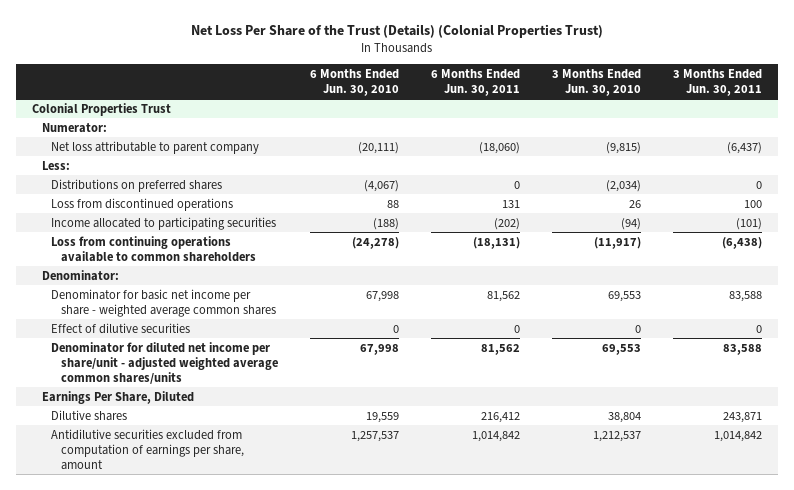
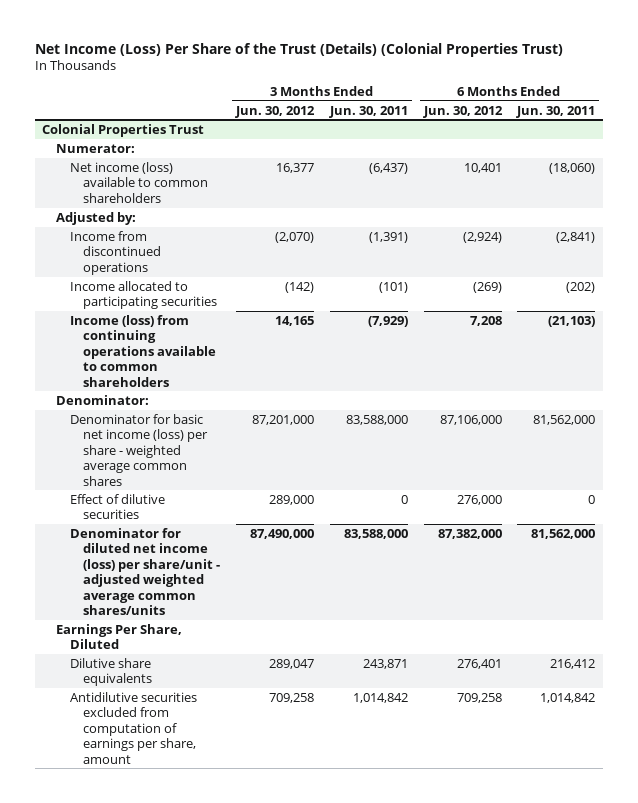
[191,24,604,39] Net Loss Per Share of the Trust (Details) (Colonial Properties Trust) -> [34,42,563,57] Net Income (Loss) Per Share of the Trust (Details) (Colonial Properties Trust)
[310,68,400,96] 6 Months Ended Jun. 30, 2010 -> none
[552,68,642,96] 3 Months Ended Jun. 30, 2010 -> none
none -> [235,105,316,118] Jun. 30, 2012
none -> [422,105,503,118] Jun. 30, 2012
[51,178,223,192] Distributions on preferred shares -> none
[51,140,260,154] Net loss attributable to parent company -> [69,161,209,203] Net income (loss) available to common shareholders
[41,160,70,170] Less: -> [56,211,137,225] Adjusted by:
[51,197,234,211] Loss from discontinued operations -> [69,230,162,275] Income from discontinued operations
[502,199,521,208] 131 -> [556,231,596,243] (2,841)
[744,199,763,208] 100 -> [368,231,408,243] (1,391)
[51,235,257,262] Loss from continuing operations available to common shareholders -> [69,314,217,387] Income (loss) from continuing operations available to common shareholders
[473,236,521,249] (18,131) -> [548,315,596,327] (21,103)
[722,236,763,249] (6,438) -> [367,315,408,327] (7,929)
[51,288,277,317] Denominator for basic net income per share - weighted average common shares -> [69,413,209,486] Denominator for basic net income (loss) per share - weighted average common shares
[487,290,521,302] 81,562 -> [533,414,596,425] 81,562,000
[729,290,763,302] 83,588 -> [345,414,408,425] 83,588,000
[51,341,279,384] Denominator for diluted net income per share/unit - adjusted weighted average common shares/units -> [69,527,221,616] Denominator for diluted net income (loss) per share/unit - adjusted weighted average common shares/units
[481,343,521,355] 81,562 -> [531,528,596,539] 81,562,000
[723,343,763,355] 83,588 -> [343,528,408,539] 83,588,000
[51,409,128,421] Dilutive shares -> [69,657,153,687] Dilutive share equivalents

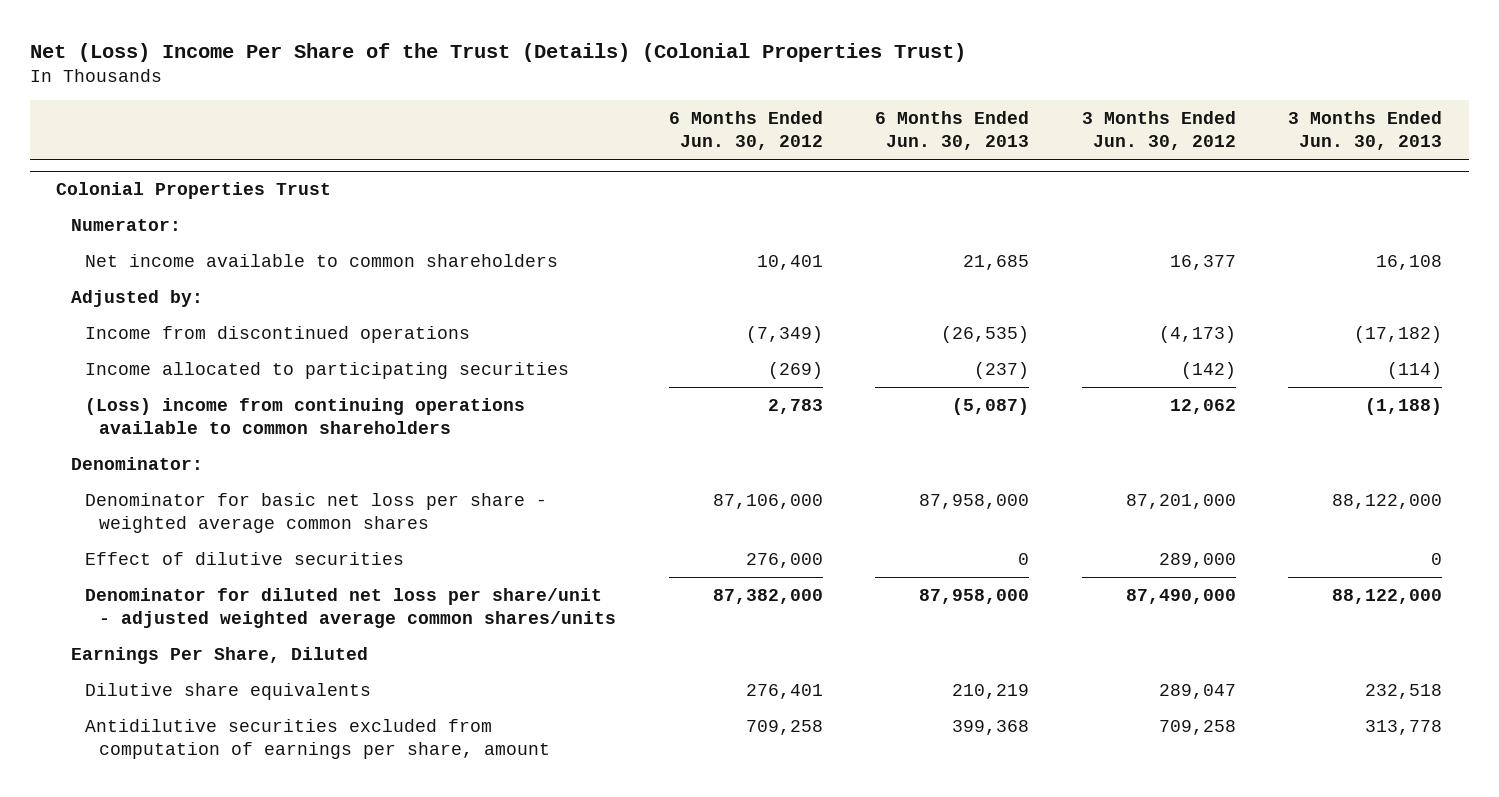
[34,42,563,57] Net Income (Loss) Per Share of the Trust (Details) (Colonial Properties Trust) -> [30,43,967,63] Net (Loss) Income Per Share of the Trust (Details) (Colonial Properties Trust)
[328,105,408,118] Jun. 30, 2011 -> none
[516,105,596,118] Jun. 30, 2011 -> none
none -> [875,111,1030,150] 6 Months Ended Jun. 30, 2013
none -> [1288,111,1443,150] 3 Months Ended Jun. 30, 2013
[69,161,209,203] Net income (loss) available to common shareholders -> [84,253,558,267] Net income available to common shareholders
[275,231,315,243] (2,070) -> [1158,325,1236,343] (4,173)
[462,231,502,243] (2,924) -> [745,325,823,343] (7,349)
[69,314,217,387] Income (loss) from continuing operations available to common shareholders -> [84,397,525,434] (Loss) income from continuing operations available to common shareholders
[275,315,315,326] 14,165 -> [1169,398,1236,414] 12,062
[469,315,502,326] 7,208 -> [767,398,823,414] 2,783
[69,413,209,486] Denominator for basic net income (loss) per share - weighted average common shares -> [84,492,547,533] Denominator for basic net loss per share - weighted average common shares
[69,527,221,616] Denominator for diluted net income (loss) per share/unit - adjusted weighted average common shares/units -> [84,587,617,628] Denominator for diluted net loss per share/unit - adjusted weighted average common shares/units

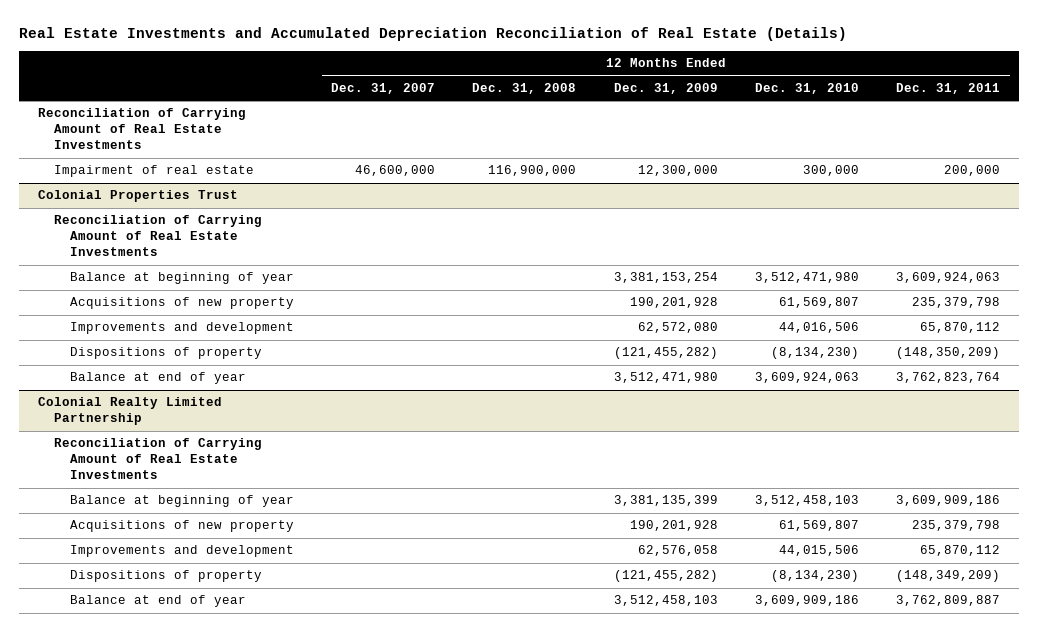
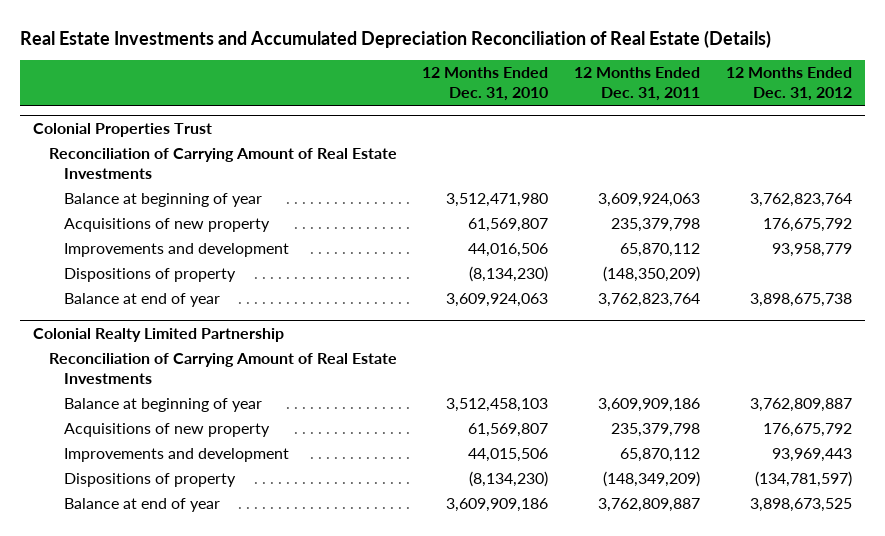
[330,82,435,94] Dec. 31, 2007 -> none
[472,82,577,94] Dec. 31, 2008 -> none
[613,82,718,94] Dec. 31, 2009 -> none
none -> [725,67,852,102] 12 Months Ended Dec. 31, 2012
[37,108,246,150] Reconciliation of Carrying Amount of Real Estate Investments -> none
[53,165,254,178] Impairment of real estate -> none

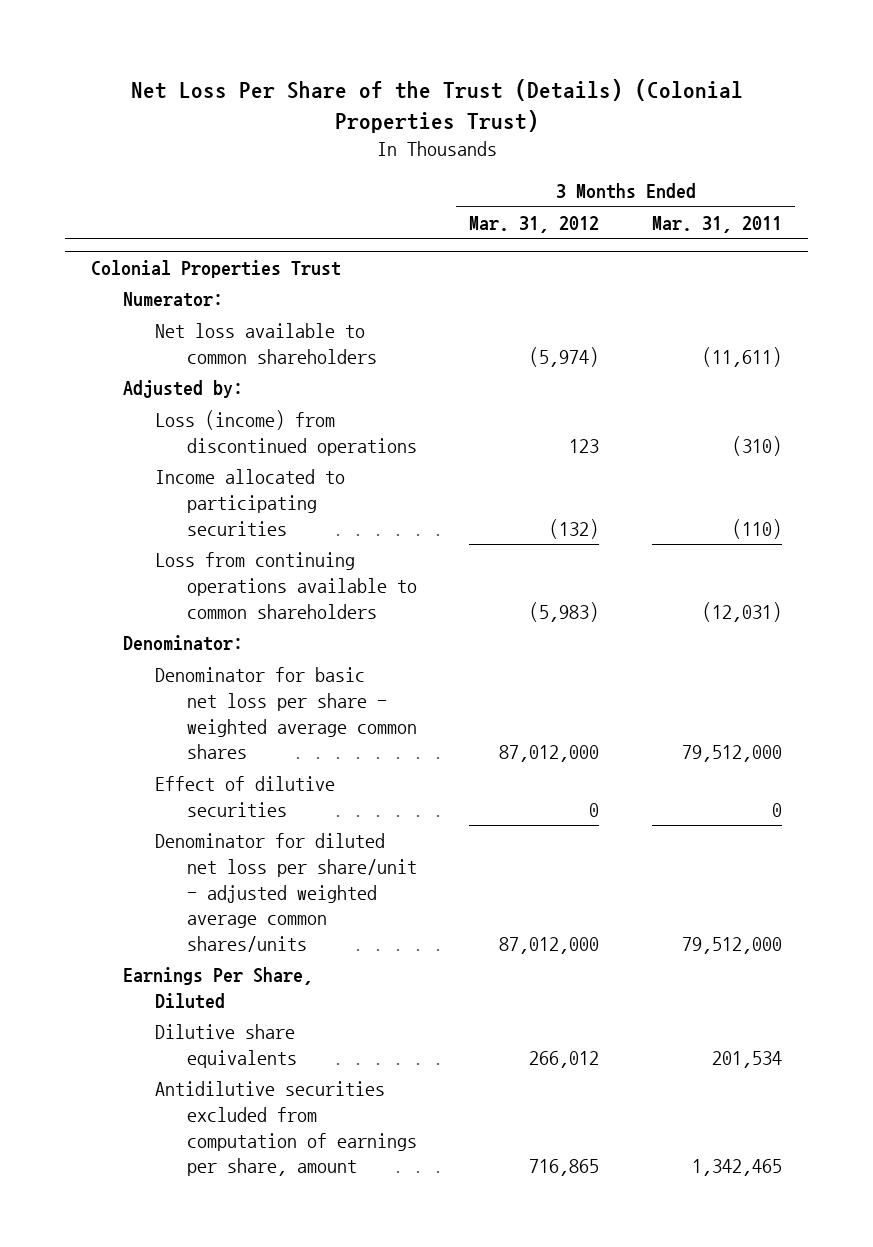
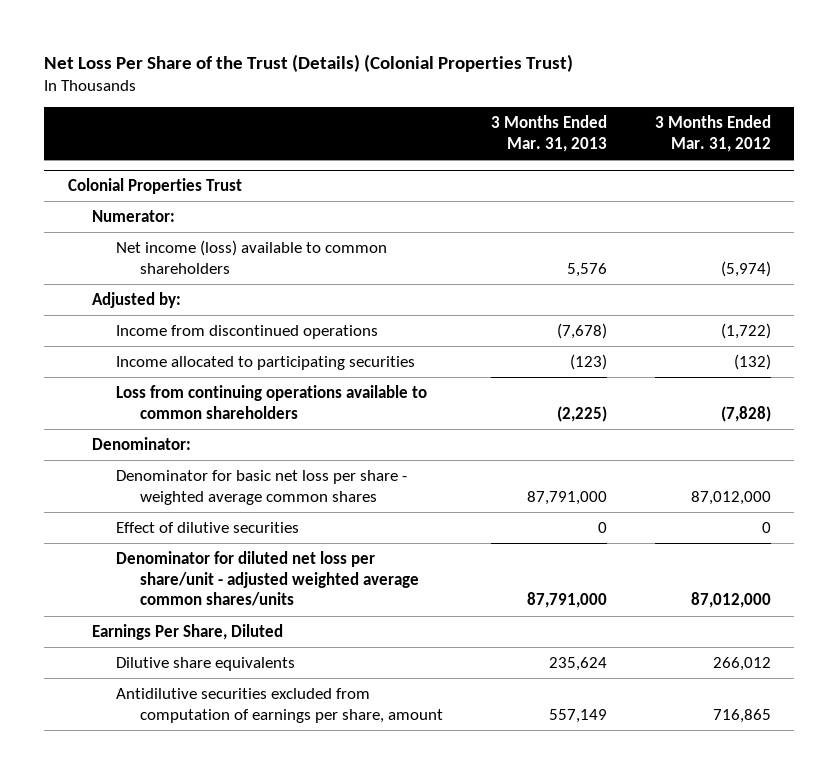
[651,215,782,233] Mar. 31, 2011 -> none
none -> [490,115,607,152] 3 Months Ended Mar. 31, 2013
[155,323,378,364] Net loss available to common shareholders -> [115,239,387,274] Net income (loss) available to common shareholders
[155,410,418,456] Loss (income) from discontinued operations -> [115,324,378,339] Income from discontinued operations
[569,438,600,453] 123 -> [720,322,771,339] (1,722)
[529,601,600,622] (5,983) -> [720,405,771,422] (7,828)

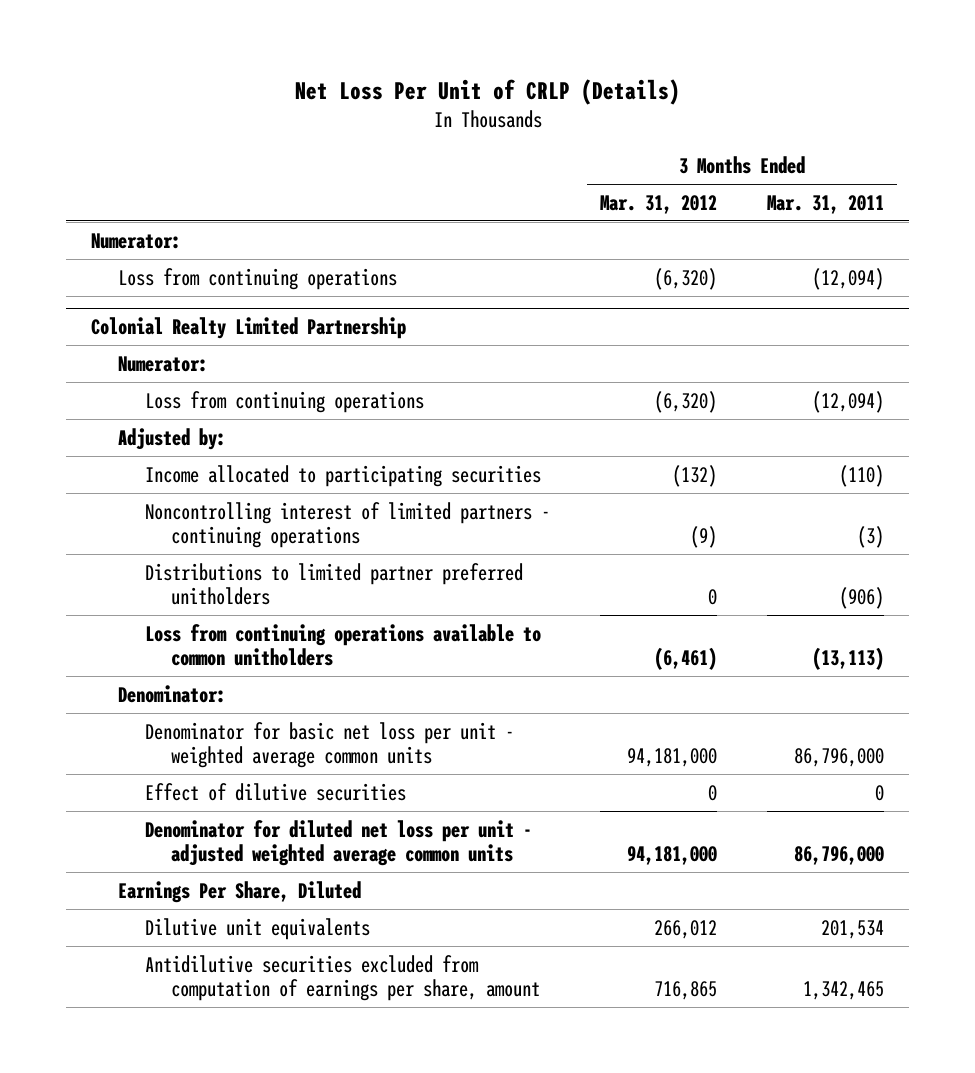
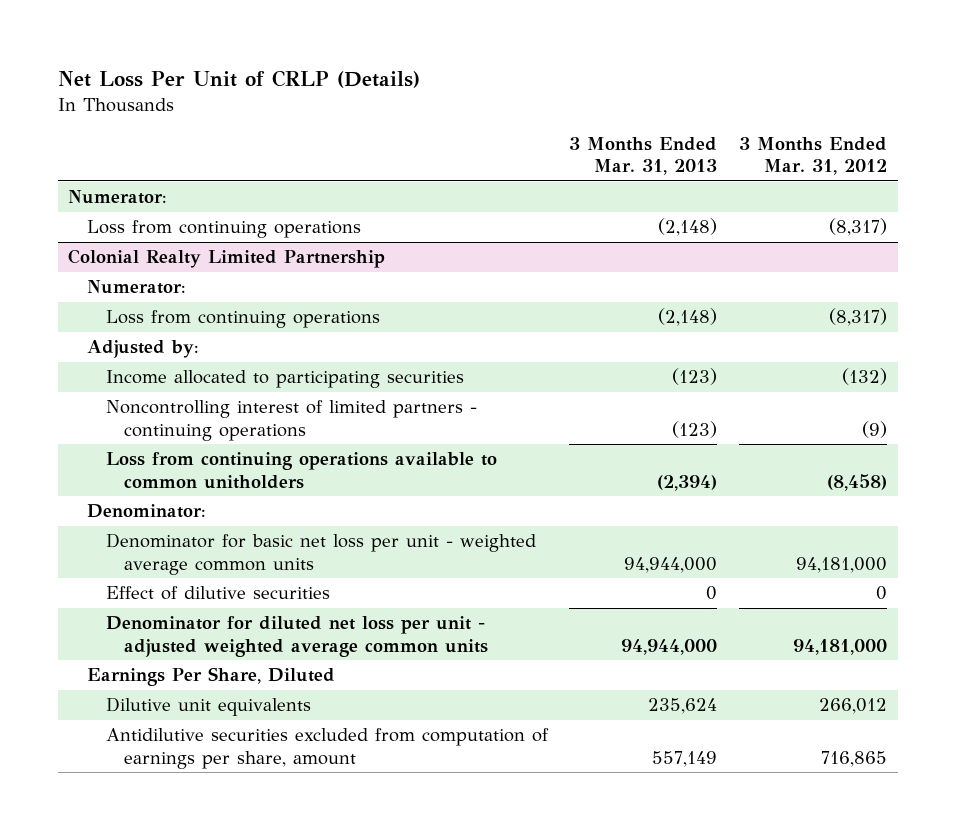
[767,194,885,214] Mar. 31, 2011 -> none
none -> [569,137,718,176] 3 Months Ended Mar. 31, 2013
[653,267,717,290] (6,320) -> [829,218,888,237] (8,317)
[653,390,717,413] (6,320) -> [829,308,888,327] (8,317)
[144,562,523,606] Distributions to limited partner preferred unitholders -> none
[653,647,717,671] (6,461) -> [827,473,888,491] (8,458)

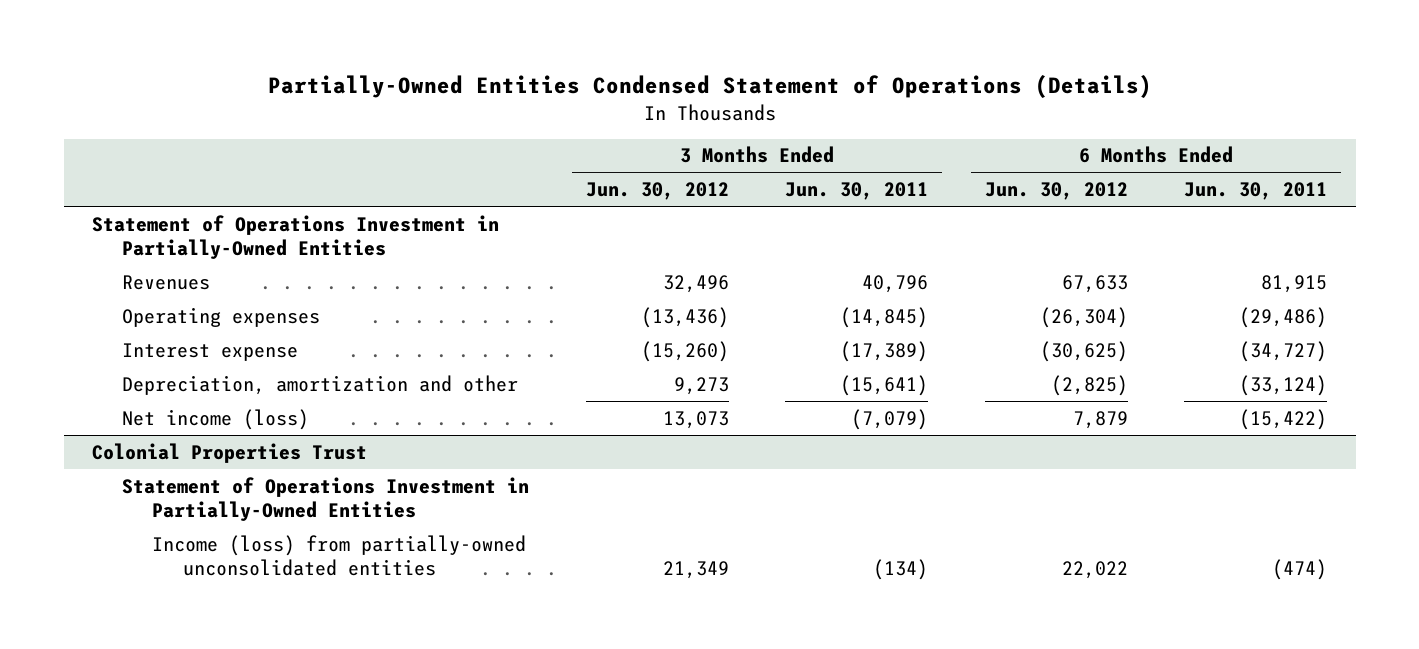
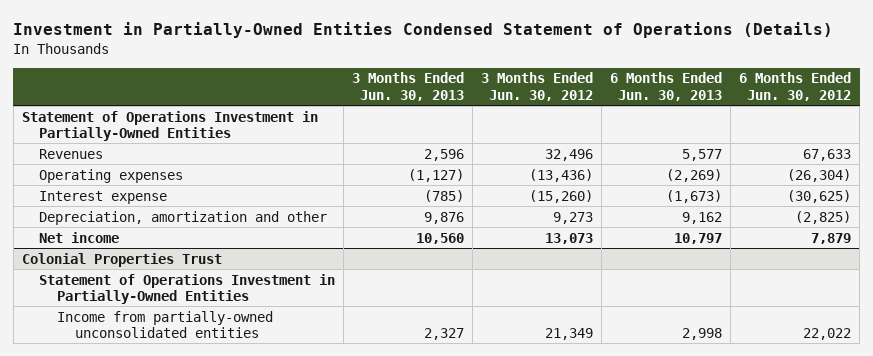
[267,75,1152,99] Partially-Owned Entities Condensed Statement of Operations (Details) -> [13,21,834,38] Investment in Partially-Owned Entities Condensed Statement of Operations (Details)
[785,182,929,201] Jun. 30, 2011 -> none
[1184,182,1328,201] Jun. 30, 2011 -> none
none -> [352,72,465,101] 3 Months Ended Jun. 30, 2013
none -> [610,72,723,101] 6 Months Ended Jun. 30, 2013
[122,408,310,430] Net income (loss) -> [39,231,120,243] Net income
[152,534,527,577] Income (loss) from partially-owned unconsolidated entities -> [57,310,274,338] Income from partially-owned unconsolidated entities

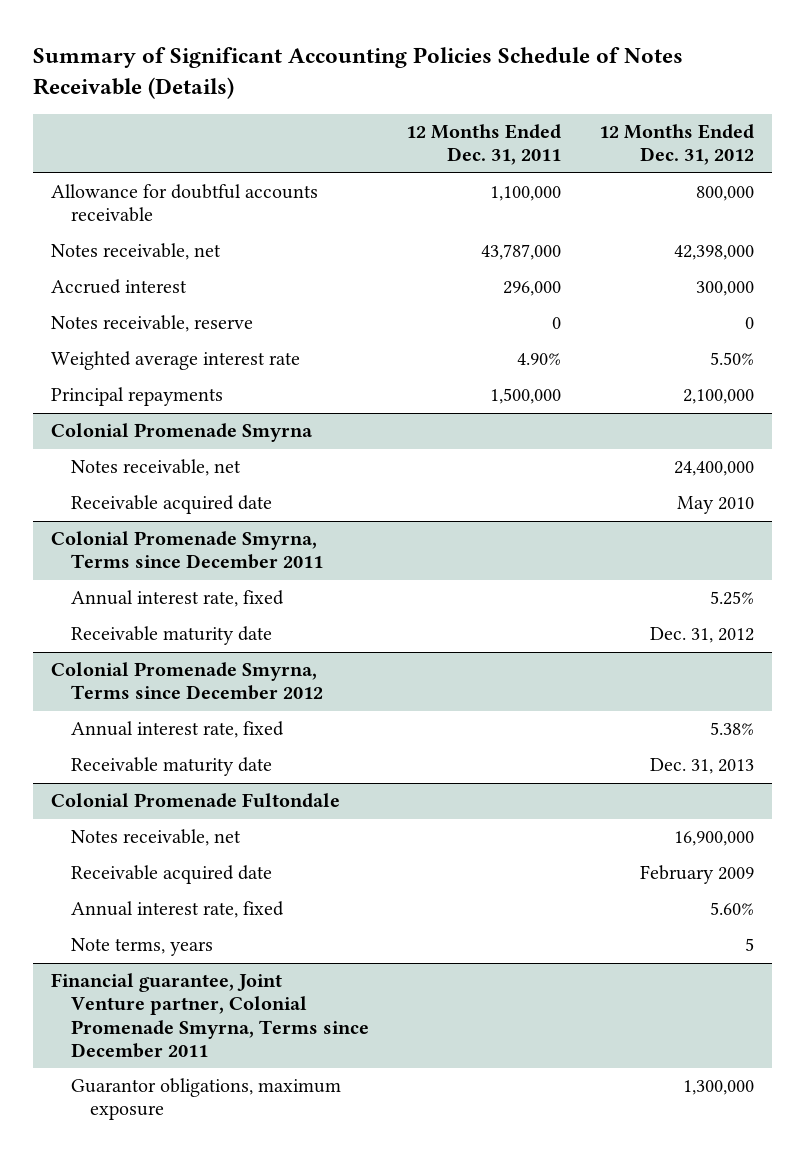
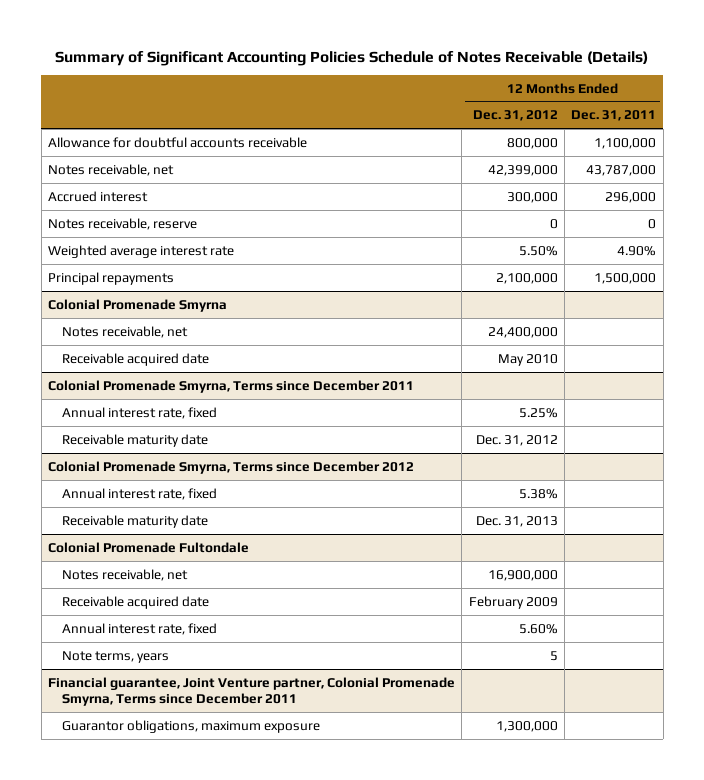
[673,245,754,261] 42,398,000 -> [487,164,558,176] 42,399,000

